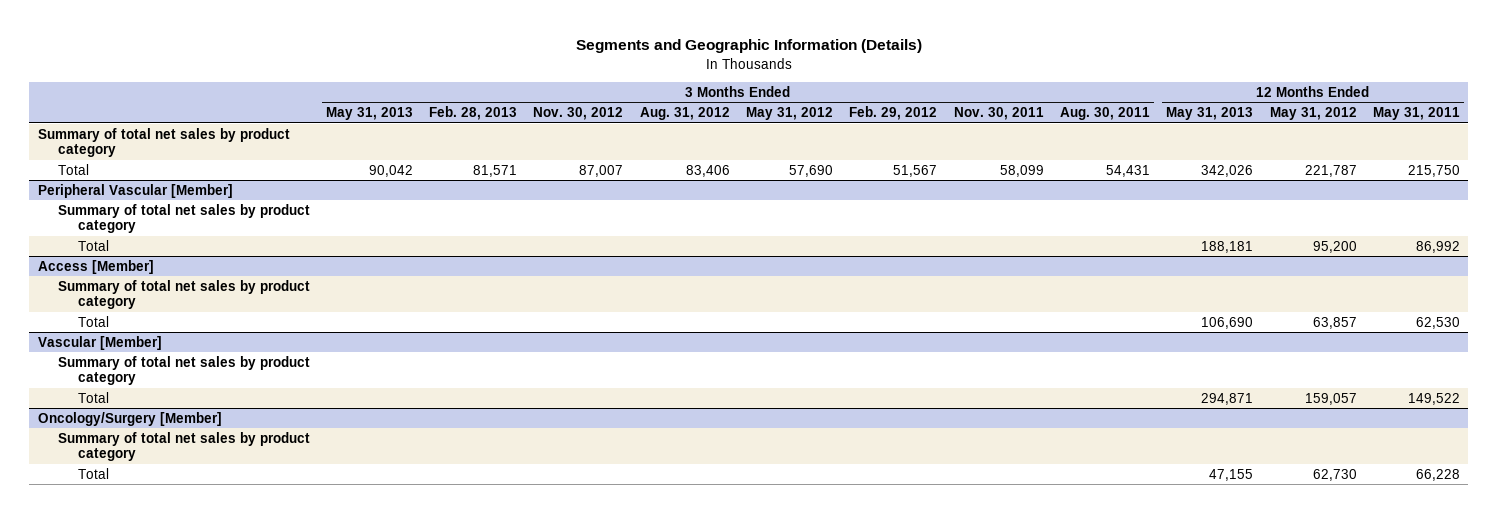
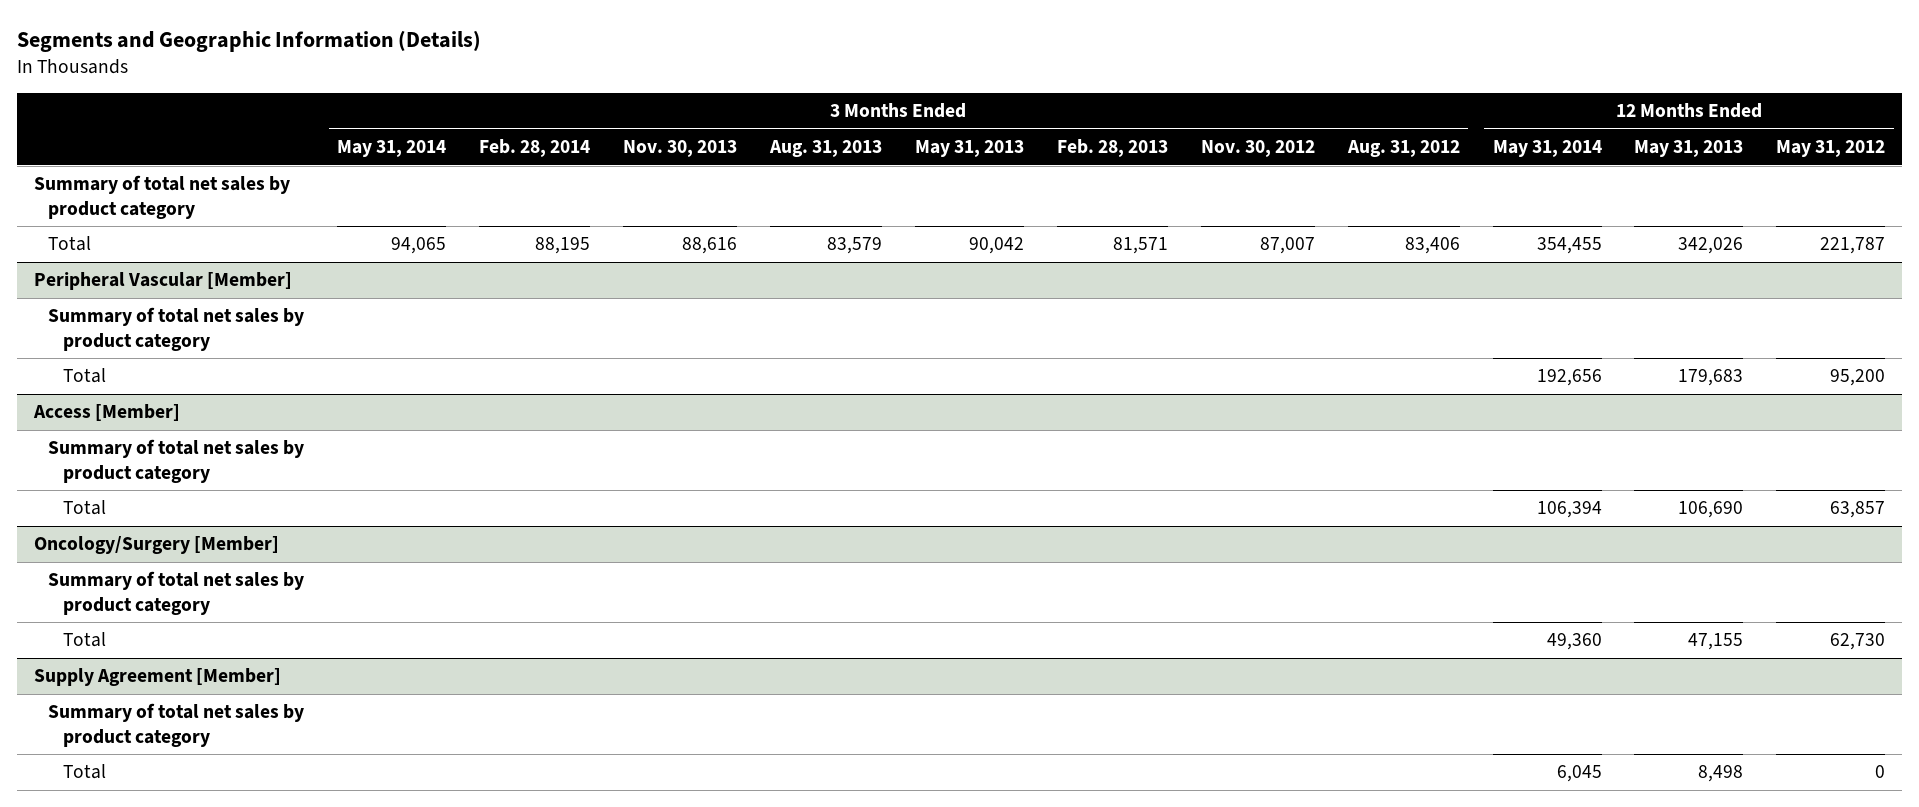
[746,107,834,121] May 31, 2012 -> none
[849,106,938,121] Feb. 29, 2012 -> none
[953,107,1044,121] Nov. 30, 2011 -> none
[1059,107,1150,121] Aug. 30, 2011 -> none
[1372,107,1460,121] May 31, 2011 -> none
none -> [337,139,447,157] May 31, 2014
none -> [479,138,591,157] Feb. 28, 2014
none -> [623,139,738,157] Nov. 30, 2013
none -> [768,139,882,157] Aug. 31, 2013
none -> [1492,139,1602,157] May 31, 2014
[1201,240,1254,253] 188,181 -> [1678,369,1744,387] 179,683
[37,335,162,350] Vascular [Member] -> none
[57,355,310,386] Summary of total net sales by product category -> none
[77,391,109,403] Total -> none
none -> [33,668,281,687] Supply Agreement [Member]
none -> [48,703,305,747] Summary of total net sales by product category
none -> [63,764,107,780] Total

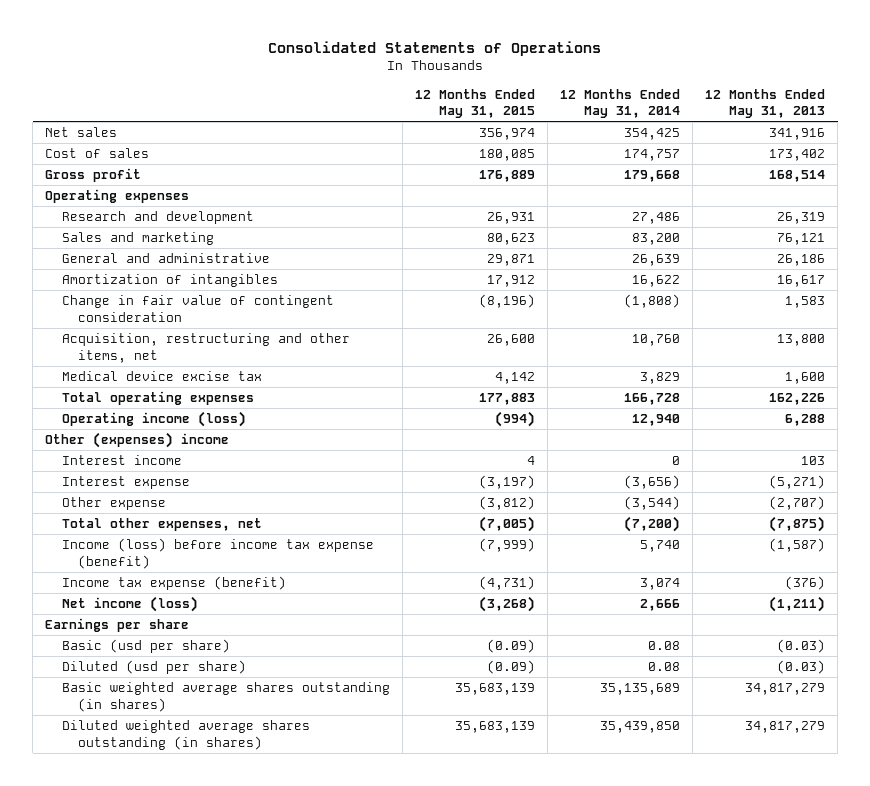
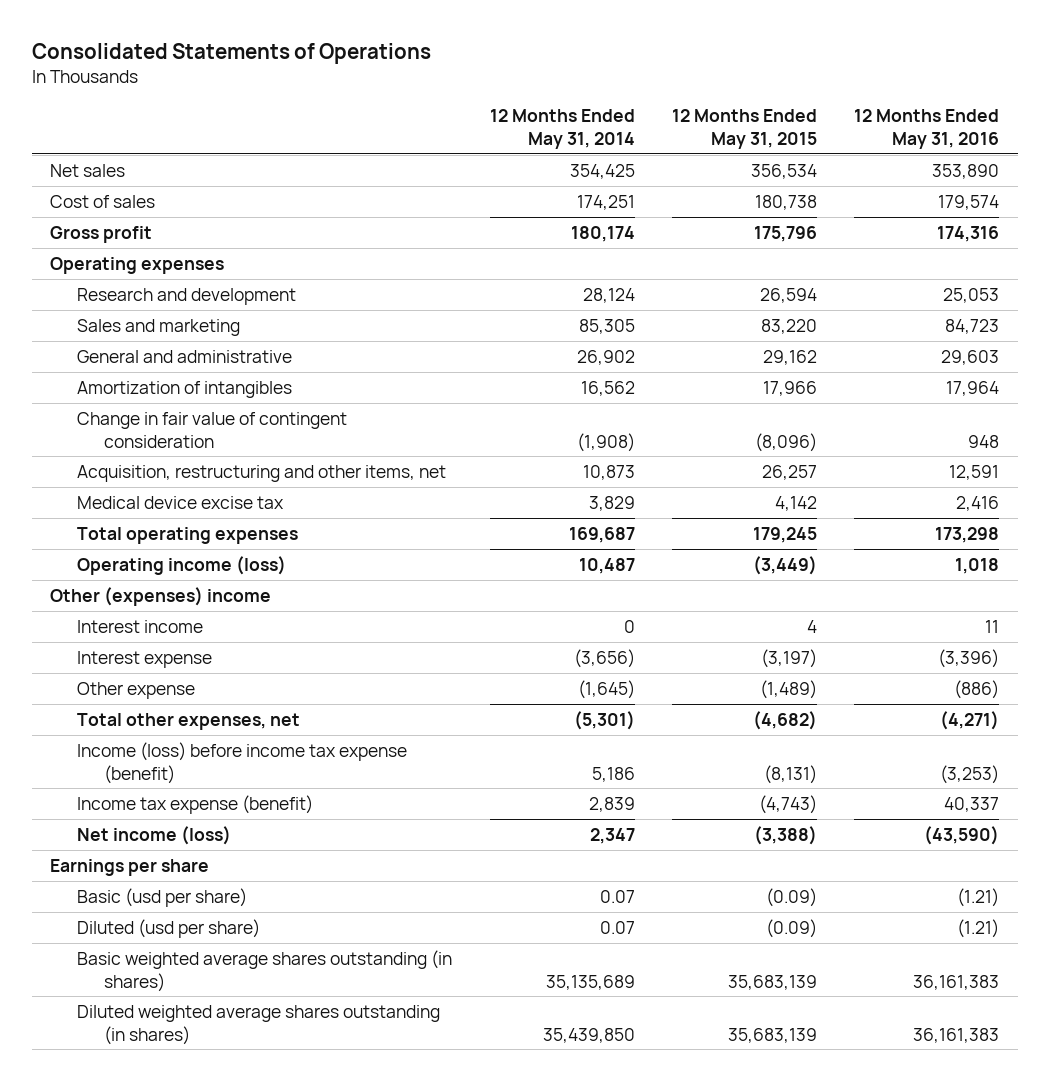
[705,88,826,119] 12 Months Ended May 31, 2013 -> none
none -> [854,109,1000,150] 12 Months Ended May 31, 2016
[478,128,535,141] 356,974 -> [750,163,817,179] 356,534
[478,149,535,162] 180,085 -> [754,194,817,210] 180,738
[623,149,680,162] 174,757 -> [576,194,635,210] 174,251
[478,170,535,183] 176,889 -> [753,225,817,242] 175,796
[623,170,680,183] 179,668 -> [570,225,635,242] 180,174
[486,212,535,225] 26,931 -> [759,287,817,303] 26,594
[631,212,680,225] 27,486 -> [582,287,635,303] 28,124
[486,233,535,246] 80,623 -> [760,318,817,334] 83,220
[631,233,680,246] 83,200 -> [578,318,635,334] 85,305
[486,254,535,267] 29,871 -> [762,349,817,365] 29,162
[631,254,680,267] 26,639 -> [576,349,635,365] 26,902
[486,275,535,288] 17,912 -> [762,380,817,396] 17,966
[631,275,680,288] 16,622 -> [580,380,635,396] 16,562
[478,294,535,309] (8,196) -> [754,432,817,452] (8,096)
[623,294,680,309] (1,808) -> [576,432,635,452] (1,908)
[486,334,535,347] 26,600 -> [761,464,817,480] 26,257
[631,334,680,347] 10,760 -> [582,464,635,480] 10,873
[478,393,535,406] 177,883 -> [752,526,817,543] 179,245
[623,393,680,406] 166,728 -> [568,526,635,543] 169,687
[494,411,535,428] (994) -> [752,555,817,575] (3,449)
[631,414,680,427] 12,940 -> [578,557,635,574] 10,487
[478,496,535,511] (3,812) -> [759,679,817,699] (1,489)
[623,496,680,511] (3,544) -> [577,679,635,699] (1,645)
[478,516,535,533] (7,005) -> [752,710,817,730] (4,682)
[623,516,680,533] (7,200) -> [573,710,635,730] (5,301)
[478,538,535,553] (7,999) -> [763,764,817,784] (8,131)
[639,540,680,553] 5,740 -> [591,766,635,782] 5,186
[478,576,535,591] (4,731) -> [758,794,817,814] (4,743)
[639,578,680,591] 3,074 -> [588,796,635,812] 2,839
[478,596,535,613] (3,268) -> [753,825,817,845] (3,388)
[639,599,680,612] 2,666 -> [589,827,635,844] 2,347
[647,641,680,651] 0.08 -> [599,889,635,903] 0.07
[647,662,680,672] 0.08 -> [599,920,635,934] 0.07

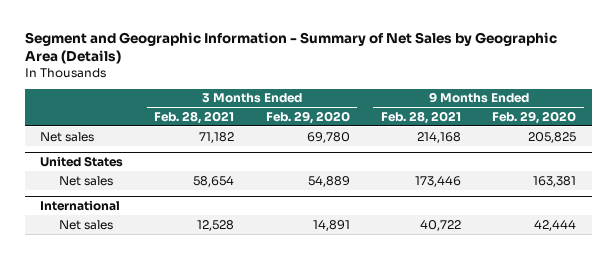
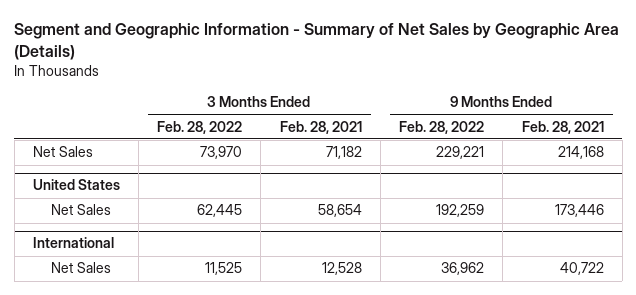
[265,110,350,124] Feb. 29, 2020 -> none
[492,110,577,124] Feb. 29, 2020 -> none
none -> [157,120,243,134] Feb. 28, 2022
none -> [399,120,485,134] Feb. 28, 2022
[40,131,95,142] Net sales -> [32,146,93,158] Net Sales
[58,175,113,186] Net sales -> [50,204,111,216] Net Sales
[58,219,113,230] Net sales -> [50,262,111,274] Net Sales

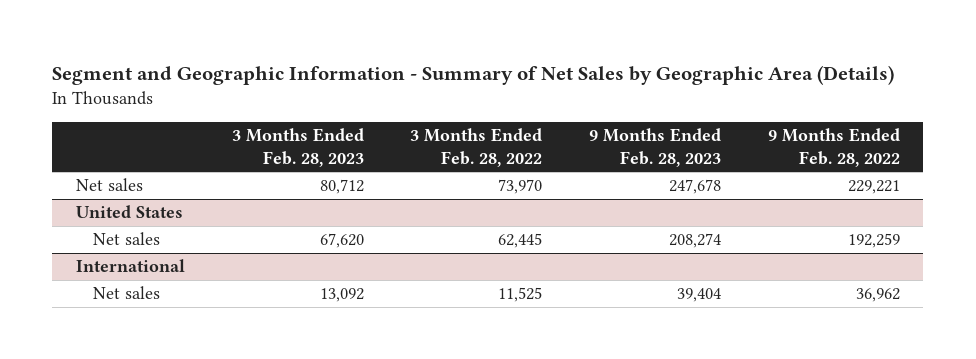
[279,120,362,134] Feb. 28, 2021 -> none
[521,120,604,134] Feb. 28, 2021 -> none
none -> [231,128,364,167] 3 Months Ended Feb. 28, 2023
none -> [589,128,722,167] 9 Months Ended Feb. 28, 2023
[32,146,93,158] Net Sales -> [75,178,143,192] Net sales
[50,204,111,216] Net Sales -> [92,232,160,246] Net sales
[50,262,111,274] Net Sales -> [92,286,160,300] Net sales

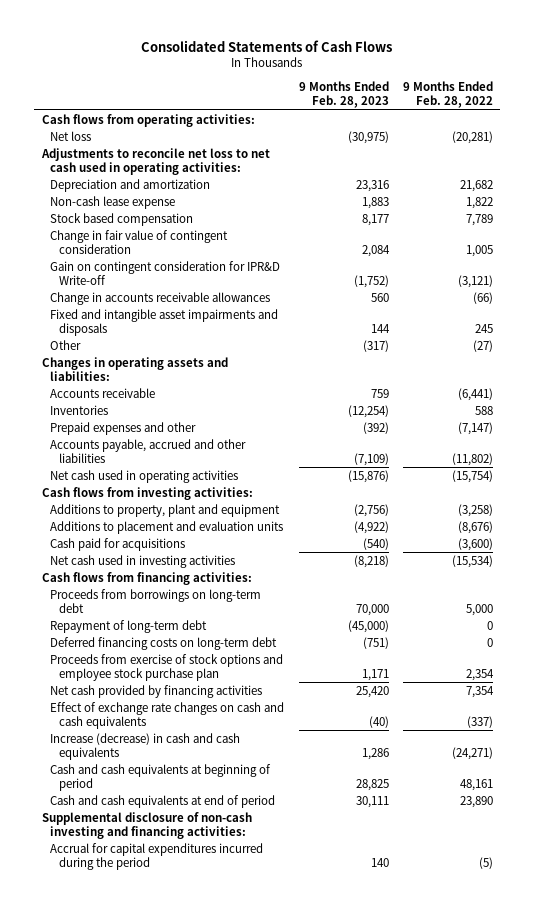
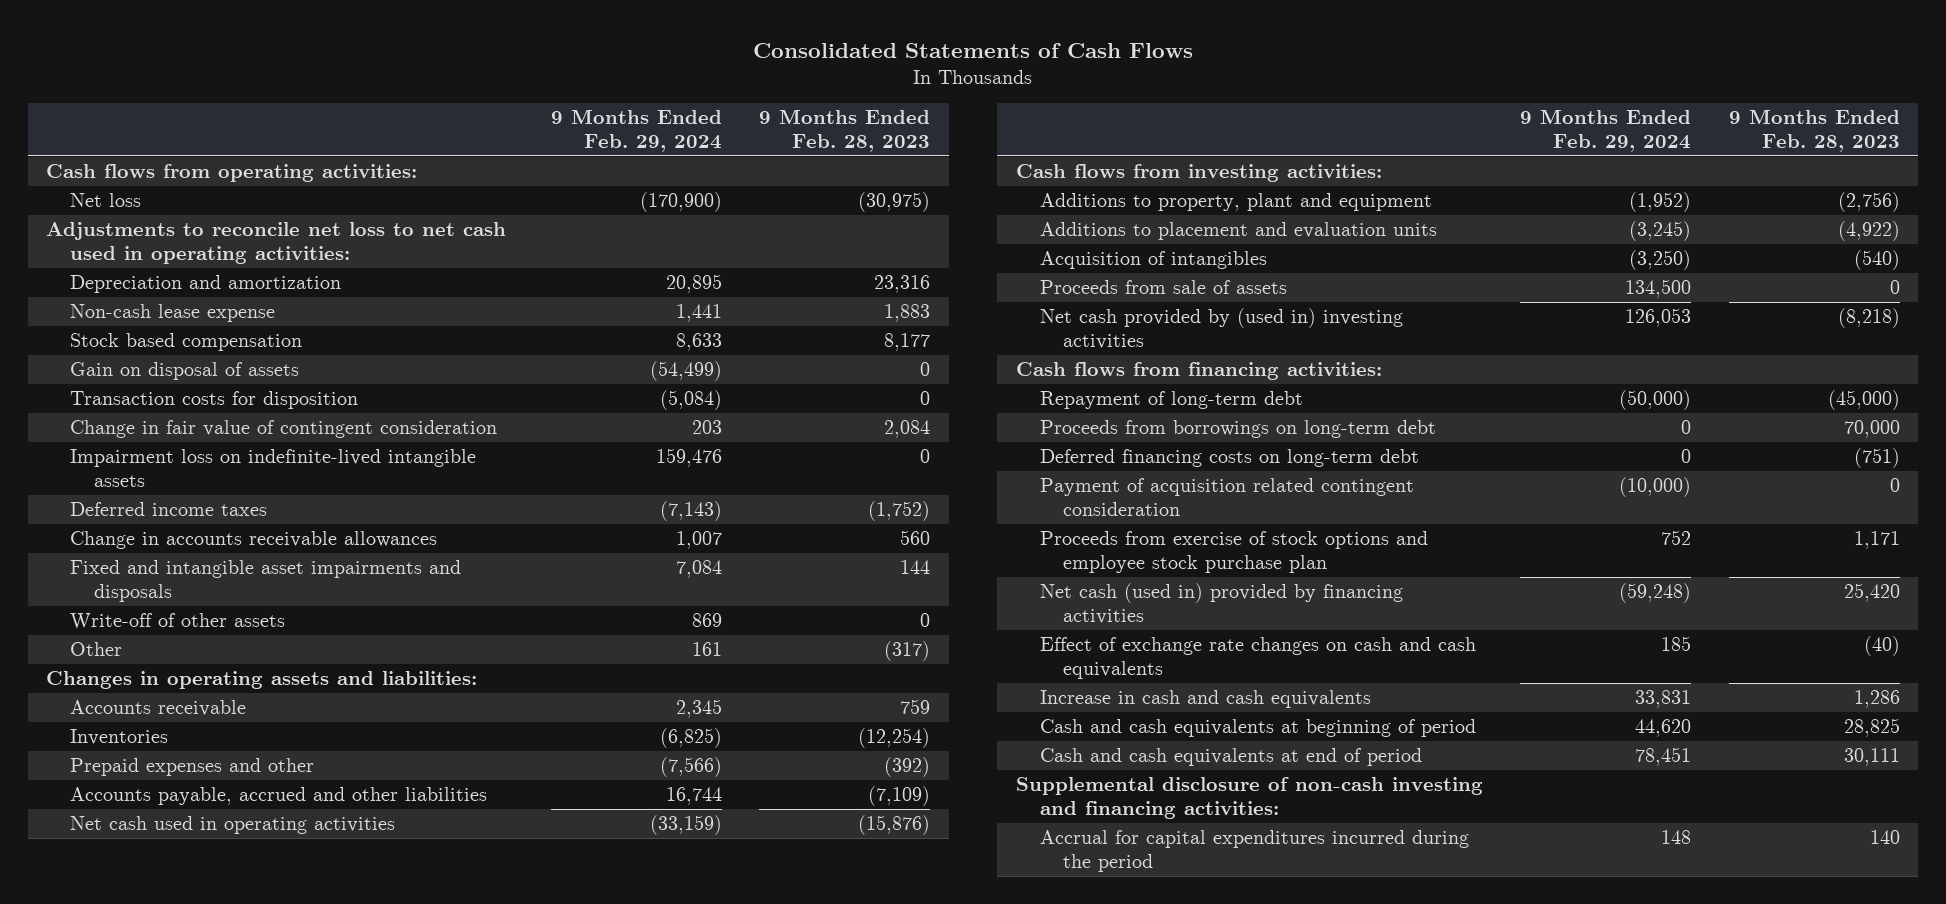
[402,81,493,109] 9 Months Ended Feb. 28, 2022 -> none
none -> [550,108,722,152] 9 Months Ended Feb. 29, 2024
none -> [70,362,300,381] Gain on disposal of assets
none -> [70,391,359,410] Transaction costs for disposition
none -> [70,449,477,487] Impairment loss on indefinite-lived intangible assets
[50,260,281,285] Gain on contingent consideration for IPR&D Write-off -> [70,502,268,517] Deferred income taxes
none -> [70,613,286,631] Write-off of other assets
[50,537,186,551] Cash paid for acquisitions -> [1039,251,1267,270] Acquisition of intangibles
none -> [1039,280,1287,295] Proceeds from sale of assets
[50,554,236,568] Net cash used in investing activities -> [1039,308,1403,349] Net cash provided by (used in) investing activities
[50,588,262,613] Proceeds from borrowings on long-term debt -> [1039,420,1436,439] Proceeds from borrowings on long-term debt
none -> [1039,478,1414,516] Payment of acquisition related contingent consideration
[50,684,263,698] Net cash provided by financing activities -> [1039,583,1403,624] Net cash (used in) provided by financing activities
[50,732,241,760] Increase (decrease) in cash and cash equivalents -> [1039,690,1371,709] Increase in cash and cash equivalents

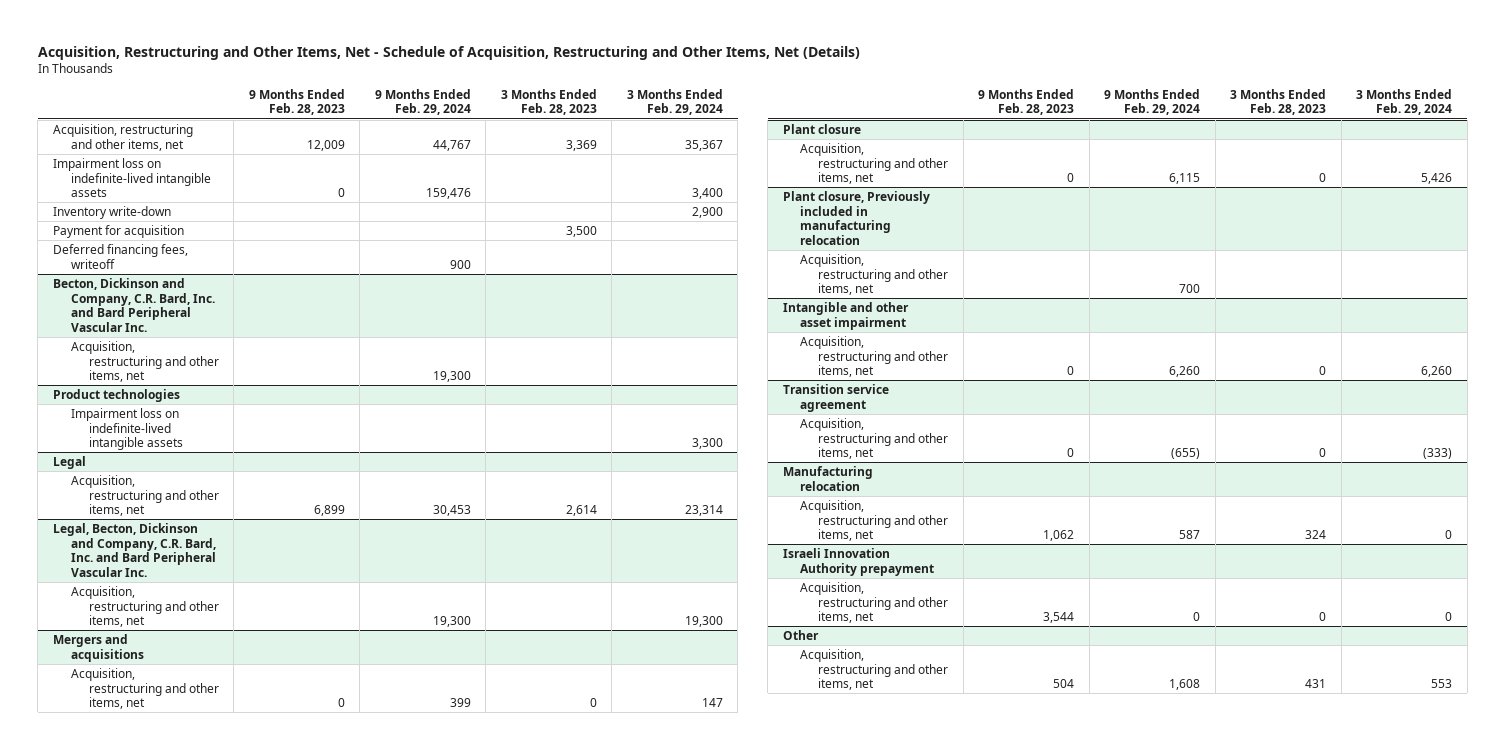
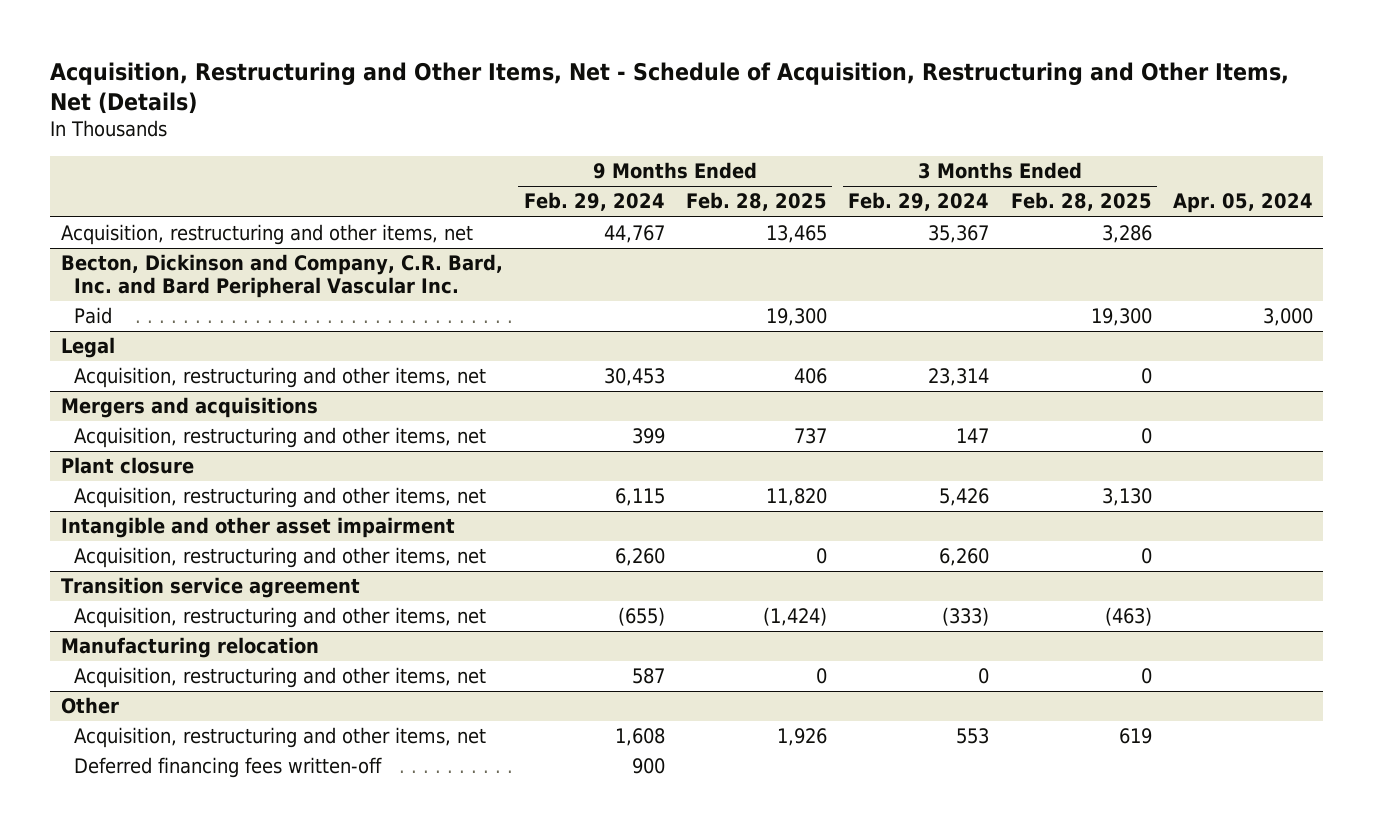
[248,88,345,116] 9 Months Ended Feb. 28, 2023 -> none
[500,88,597,116] 3 Months Ended Feb. 28, 2023 -> none
none -> [686,192,828,212] Feb. 28, 2025
none -> [1010,192,1152,212] Feb. 28, 2025
none -> [1172,193,1313,214] Apr. 05, 2024
[52,157,211,198] Impairment loss on indefinite-lived intangible assets -> none
[52,205,171,219] Inventory write-down -> none
[52,224,184,238] Payment for acquisition -> none
[52,243,188,269] Deferred financing fees, writeoff -> none
[70,340,219,383] Acquisition, restructuring and other items, net -> none
[52,388,180,402] Product technologies -> none
[70,407,183,451] Impairment loss on indefinite-lived intangible assets -> none
none -> [74,307,113,325] Paid
[52,522,216,577] Legal, Becton, Dickinson and Company, C.R. Bard, Inc. and Bard Peripheral Vascular Inc. -> none
[70,585,219,628] Acquisition, restructuring and other items, net -> none
[782,190,930,245] Plant closure, Previously included in manufacturing relocation -> none
[800,253,949,296] Acquisition, restructuring and other items, net -> none
[782,547,935,576] Israeli Innovation Authority prepayment -> none
[800,581,949,624] Acquisition, restructuring and other items, net -> none
none -> [74,757,383,779] Deferred financing fees written-off

